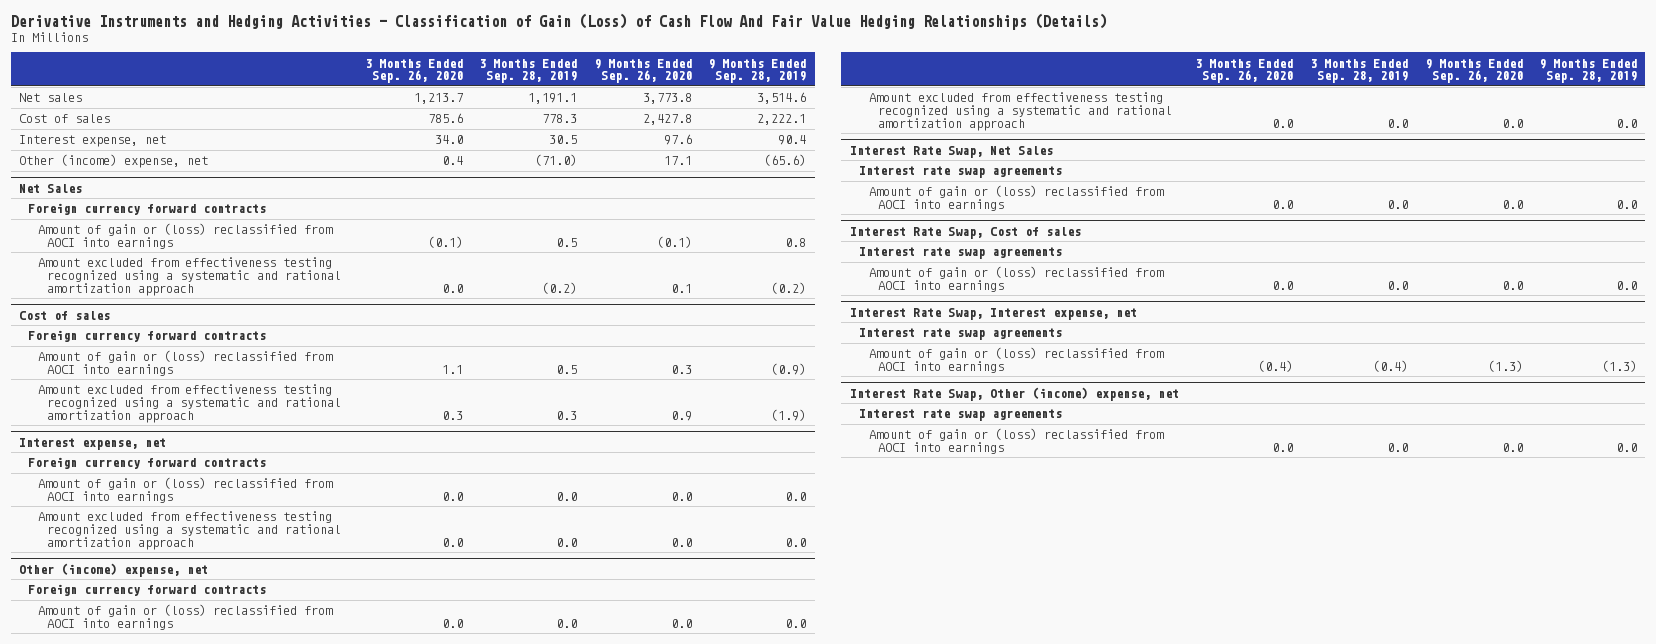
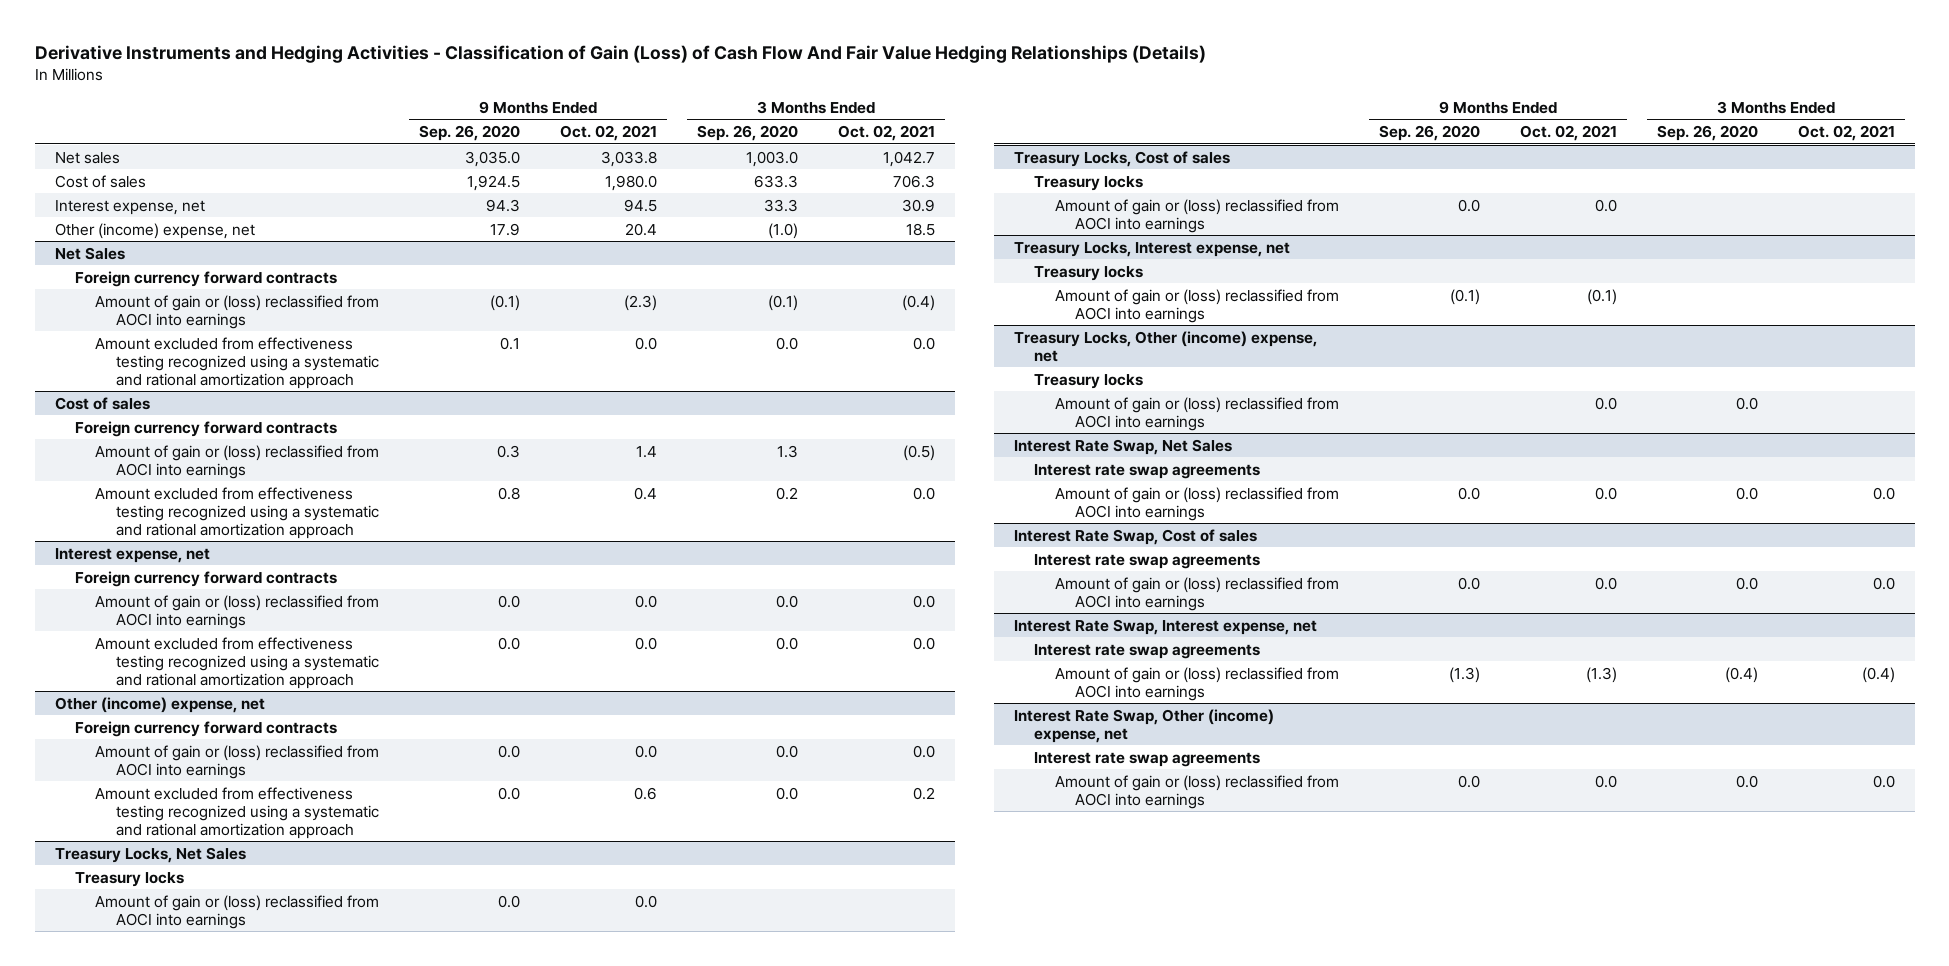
[479,58,578,84] 3 Months Ended Sep. 28, 2019 -> none
[708,58,807,84] 9 Months Ended Sep. 28, 2019 -> none
none -> [560,125,658,142] Oct. 02, 2021
none -> [838,125,936,142] Oct. 02, 2021
[413,93,463,105] 1,213.7 -> [746,150,799,167] 1,003.0
[642,93,692,105] 3,773.8 -> [465,150,521,167] 3,035.0
[427,113,463,124] 785.6 -> [754,174,799,188] 633.3
[642,114,692,126] 2,427.8 -> [467,174,521,191] 1,924.5
[434,135,463,145] 34.0 -> [764,198,799,212] 33.3
[663,134,692,146] 97.6 -> [486,198,521,212] 94.3
[441,156,463,166] 0.4 -> [768,222,799,239] (1.0)
[663,156,692,166] 17.1 -> [490,222,521,236] 17.9
[441,364,463,374] 1.1 -> [777,444,799,458] 1.3
[441,410,463,420] 0.3 -> [776,486,799,500] 0.2
[670,410,692,421] 0.9 -> [498,486,521,500] 0.8
none -> [54,846,246,863] Treasury Locks, Net Sales
none -> [74,871,184,887] Treasury locks
none -> [95,894,380,929] Amount of gain or (loss) reclassified from AOCI into earnings
none -> [1013,150,1230,167] Treasury Locks, Cost of sales
none -> [1034,175,1144,191] Treasury locks
none -> [1054,198,1339,233] Amount of gain or (loss) reclassified from AOCI into earnings
none -> [1013,241,1290,257] Treasury Locks, Interest expense, net
none -> [1034,265,1144,281] Treasury locks
none -> [1054,288,1339,323] Amount of gain or (loss) reclassified from AOCI into earnings
none -> [1013,330,1317,362] Treasury Locks, Other (income) expense, net
none -> [1034,373,1144,389] Treasury locks
none -> [1054,396,1339,431] Amount of gain or (loss) reclassified from AOCI into earnings

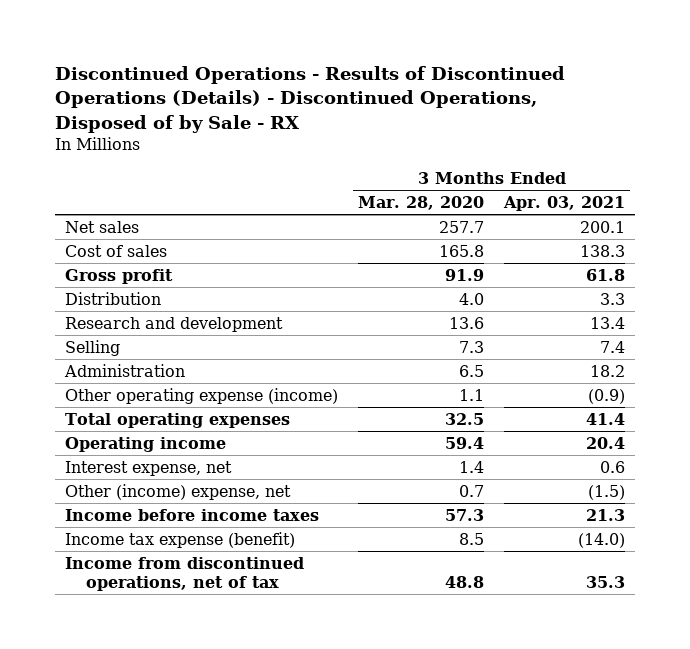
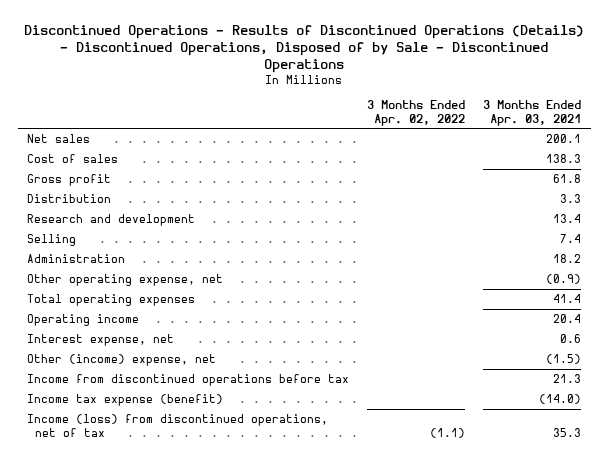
[55,65,566,133] Discontinued Operations - Results of Discontinued Operations (Details) - Discontinued Operations, Disposed of by Sale - RX -> [24,25,585,74] Discontinued Operations - Results of Discontinued Operations (Details) - Discontinued Operations, Disposed of by Sale - Discontinued Operations
[358,196,485,211] Mar. 28, 2020 -> none
none -> [367,99,466,126] 3 Months Ended Apr. 02, 2022
[65,387,339,404] Other operating expense (income) -> [27,273,224,286] Other operating expense, net
[65,508,320,521] Income before income taxes -> [27,373,350,386] Income from discontinued operations before tax
[65,556,305,591] Income from discontinued operations, net of tax -> [27,413,329,437] Income (loss) from discontinued operations, net of tax

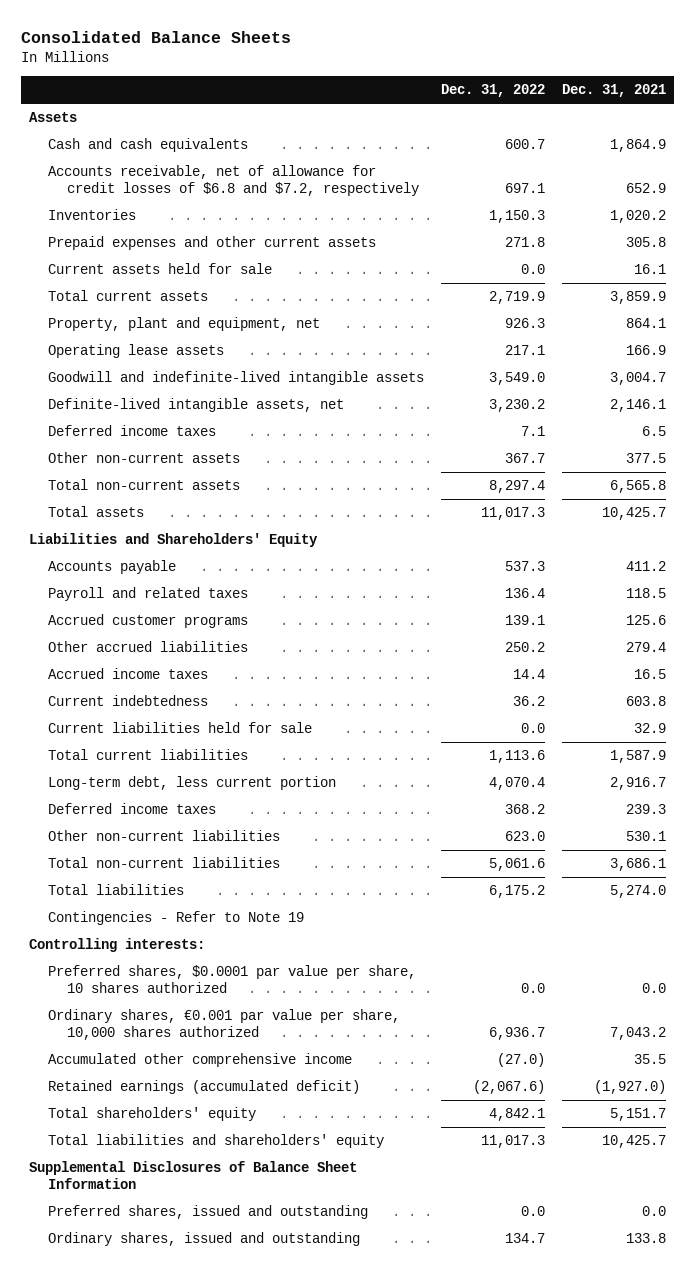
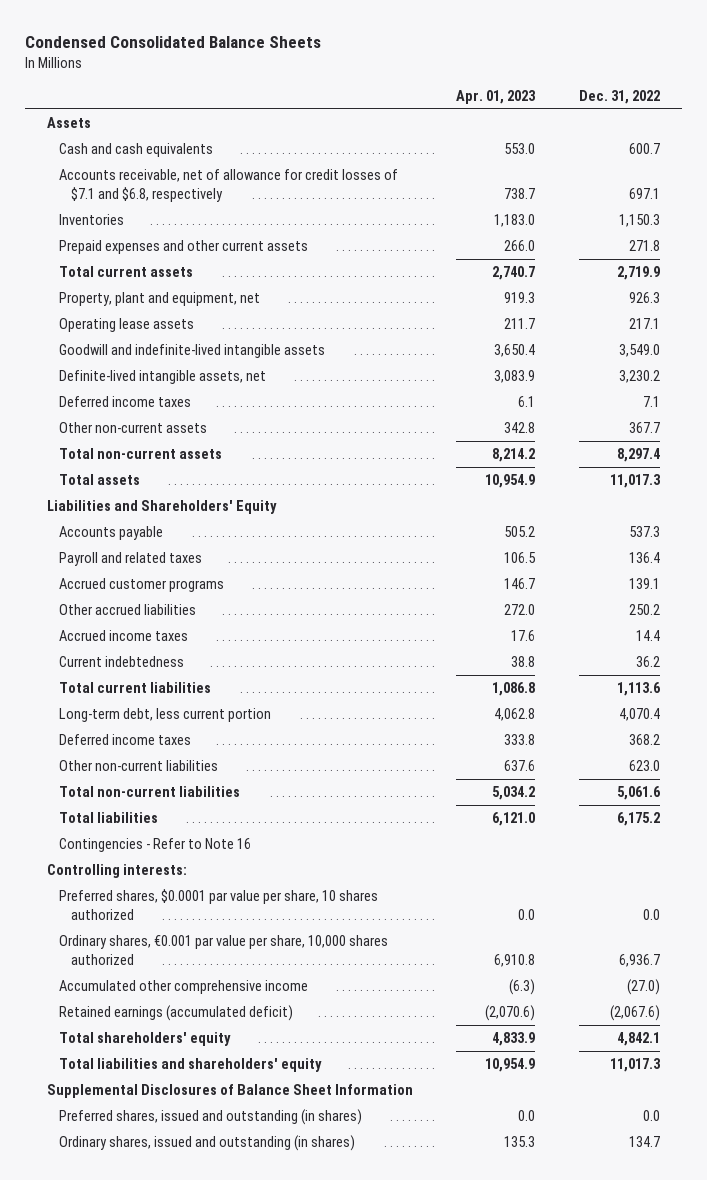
[20,30,291,43] Consolidated Balance Sheets -> [25,36,322,49] Condensed Consolidated Balance Sheets
[561,84,666,98] Dec. 31, 2021 -> none
none -> [456,89,537,104] Apr. 01, 2023
[48,165,419,197] Accounts receivable, net of allowance for credit losses of $6.8 and $7.2, respectively -> [58,169,398,202] Accounts receivable, net of allowance for credit losses of $7.1 and $6.8, respectively
[48,263,273,275] Current assets held for sale -> none
[48,722,313,734] Current liabilities held for sale -> none
[48,911,305,926] Contingencies - Refer to Note 19 -> [58,838,251,853] Contingencies - Refer to Note 16
[48,1205,369,1220] Preferred shares, issued and outstanding -> [58,1109,362,1126] Preferred shares, issued and outstanding (in shares)
[48,1232,361,1247] Ordinary shares, issued and outstanding -> [58,1135,355,1152] Ordinary shares, issued and outstanding (in shares)

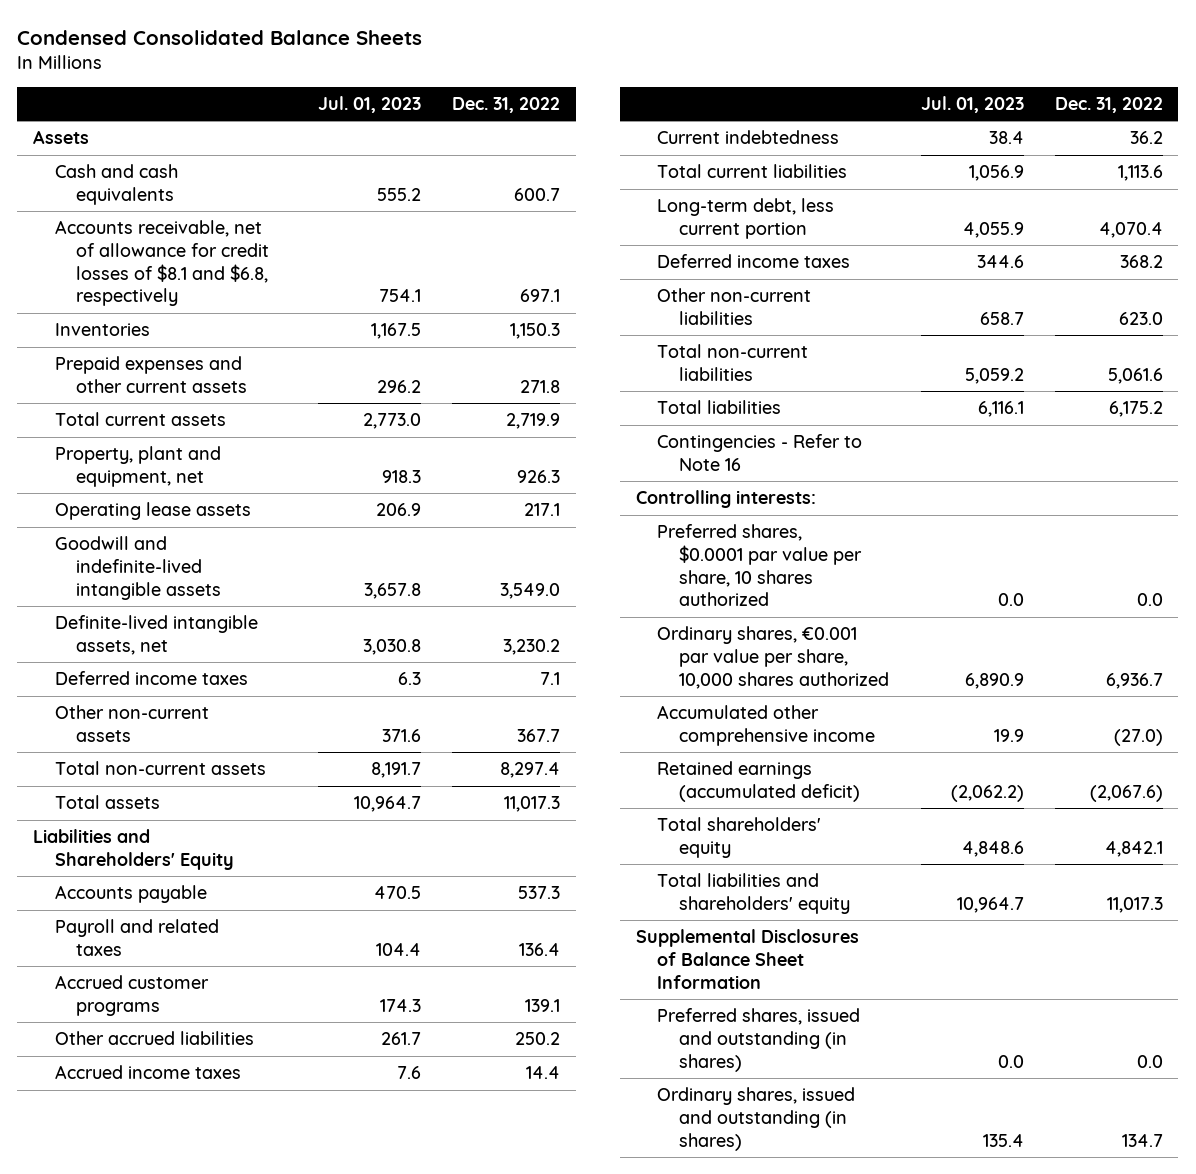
[456,89,537,104] Apr. 01, 2023 -> none
none -> [317,95,421,113] Jul. 01, 2023
[58,169,398,202] Accounts receivable, net of allowance for credit losses of $7.1 and $6.8, respectively -> [54,220,270,307] Accounts receivable, net of allowance for credit losses of $8.1 and $6.8, respectively

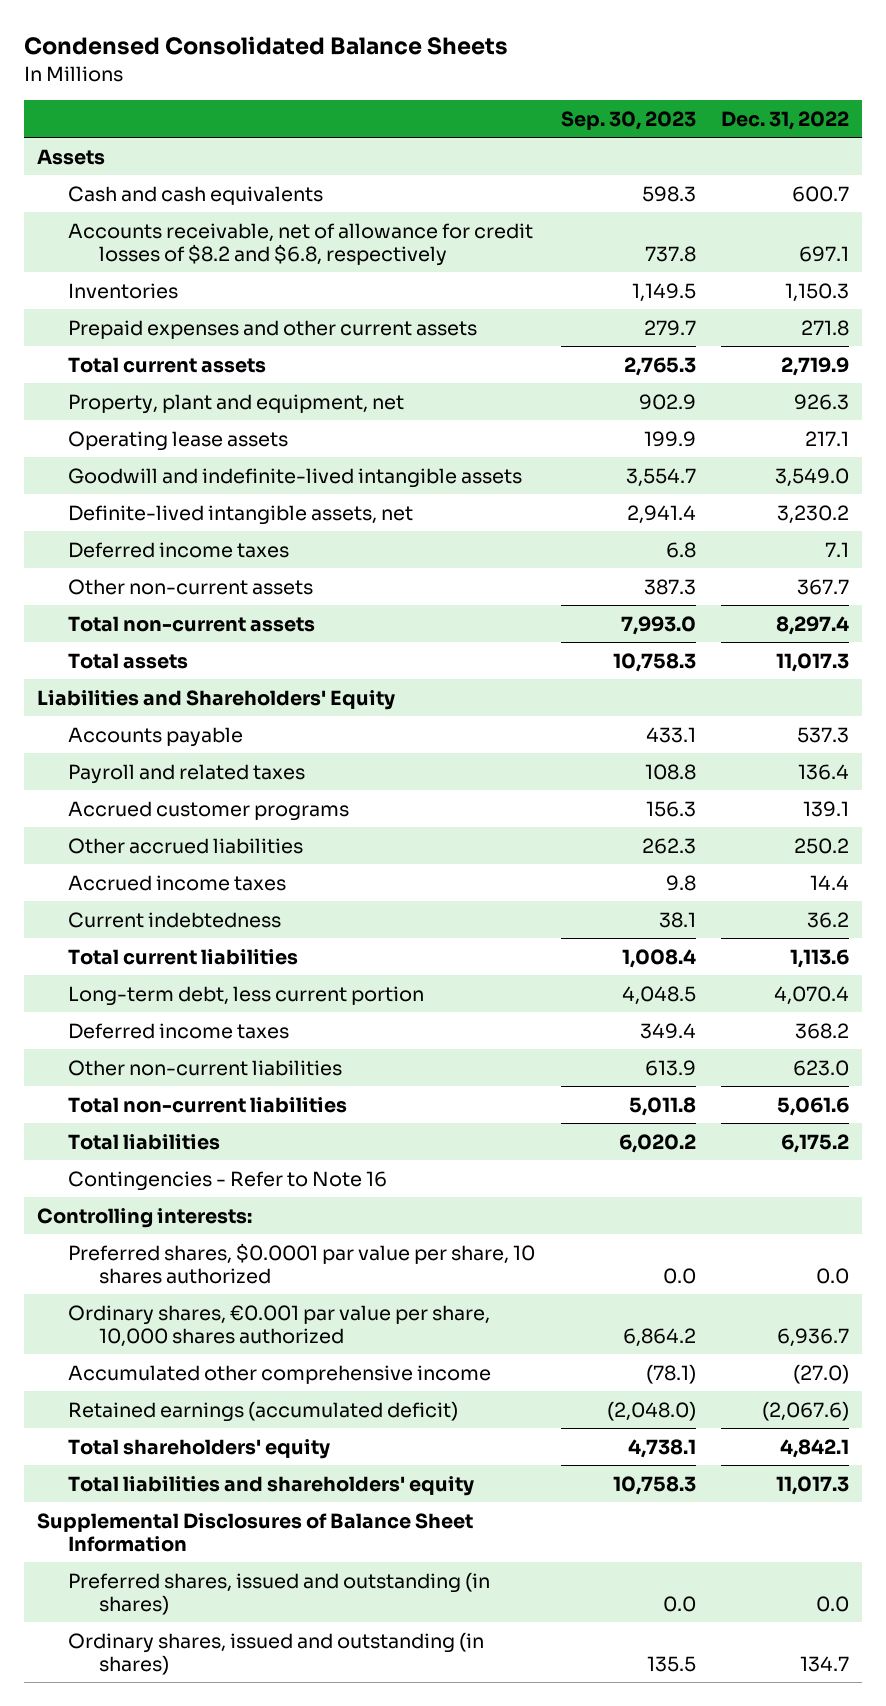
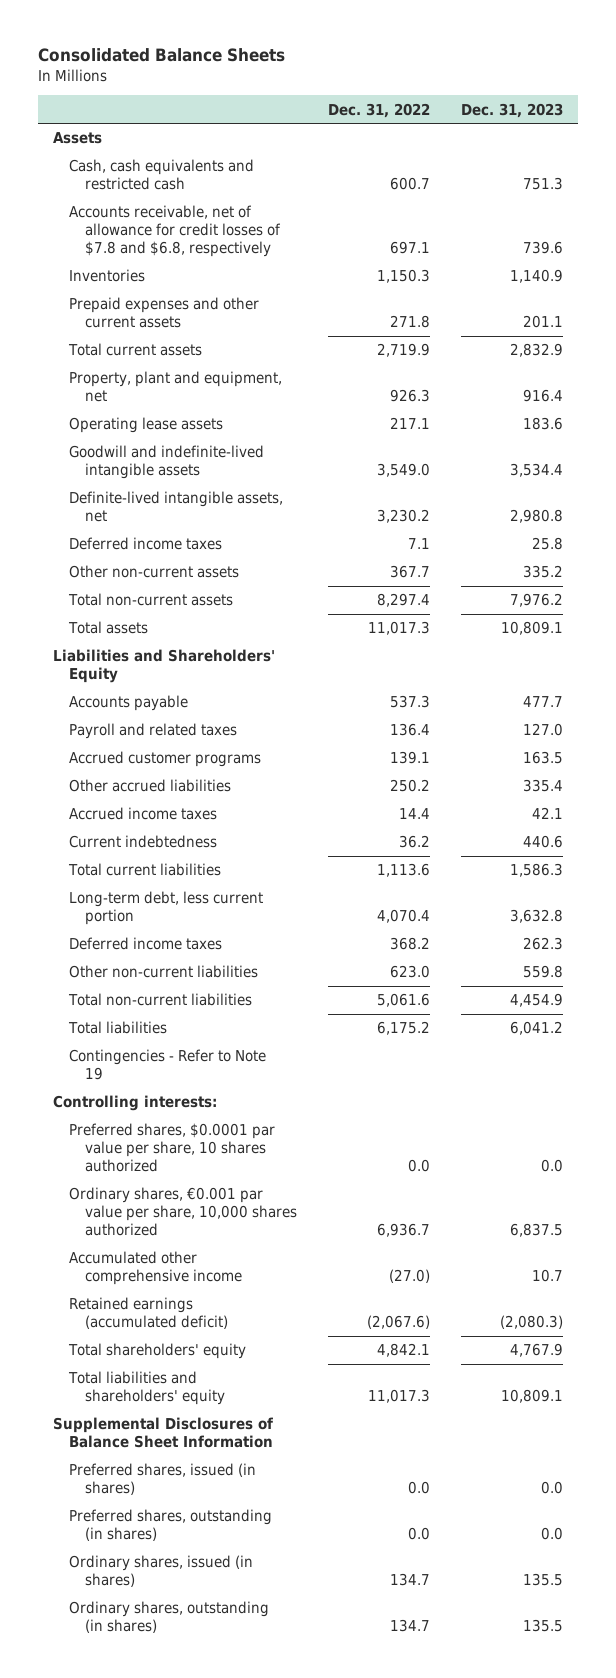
[23,36,508,56] Condensed Consolidated Balance Sheets -> [37,47,285,62] Consolidated Balance Sheets
[560,110,696,130] Sep. 30, 2023 -> none
none -> [460,102,563,118] Dec. 31, 2023
[67,185,323,205] Cash and cash equivalents -> [69,159,255,191] Cash, cash equivalents and restricted cash
[67,222,533,266] Accounts receivable, net of allowance for credit losses of $8.2 and $6.8, respectively -> [69,205,282,258] Accounts receivable, net of allowance for credit losses of $7.8 and $6.8, respectively
[67,1170,387,1191] Contingencies - Refer to Note 16 -> [69,1049,267,1081] Contingencies - Refer to Note 19
[67,1571,490,1615] Preferred shares, issued and outstanding (in shares) -> [69,1463,257,1496] Preferred shares, issued (in shares)
none -> [69,1509,273,1542] Preferred shares, outstanding (in shares)
[67,1631,484,1675] Ordinary shares, issued and outstanding (in shares) -> [69,1555,254,1588] Ordinary shares, issued (in shares)
none -> [69,1601,270,1634] Ordinary shares, outstanding (in shares)

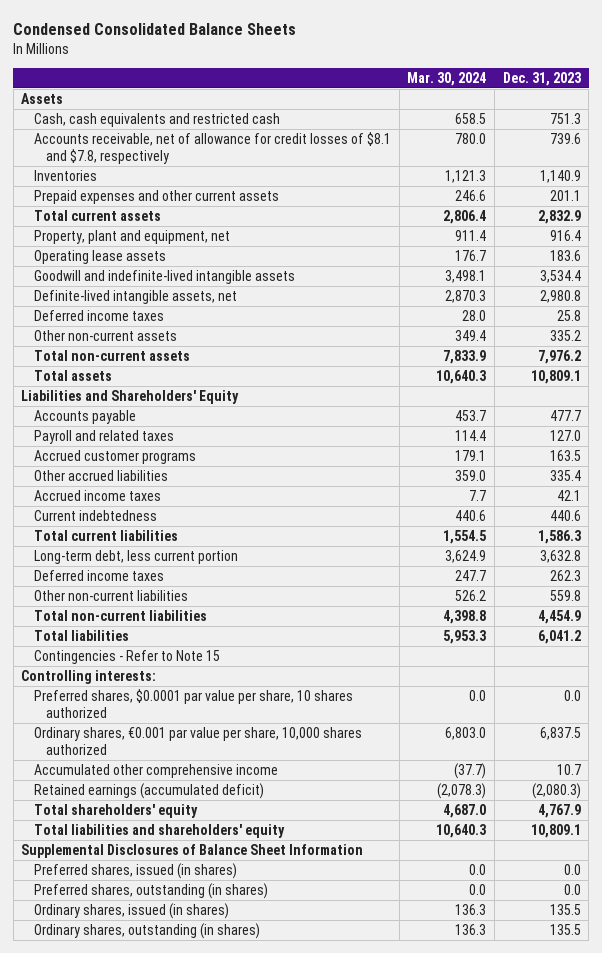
[37,47,285,62] Consolidated Balance Sheets -> [13,22,297,35] Condensed Consolidated Balance Sheets
[327,102,430,118] Dec. 31, 2022 -> none
none -> [407,71,487,86] Mar. 30, 2024
[69,205,282,258] Accounts receivable, net of allowance for credit losses of $7.8 and $6.8, respectively -> [33,132,391,164] Accounts receivable, net of allowance for credit losses of $8.1 and $7.8, respectively
[69,1049,267,1081] Contingencies - Refer to Note 19 -> [33,650,220,665] Contingencies - Refer to Note 15

